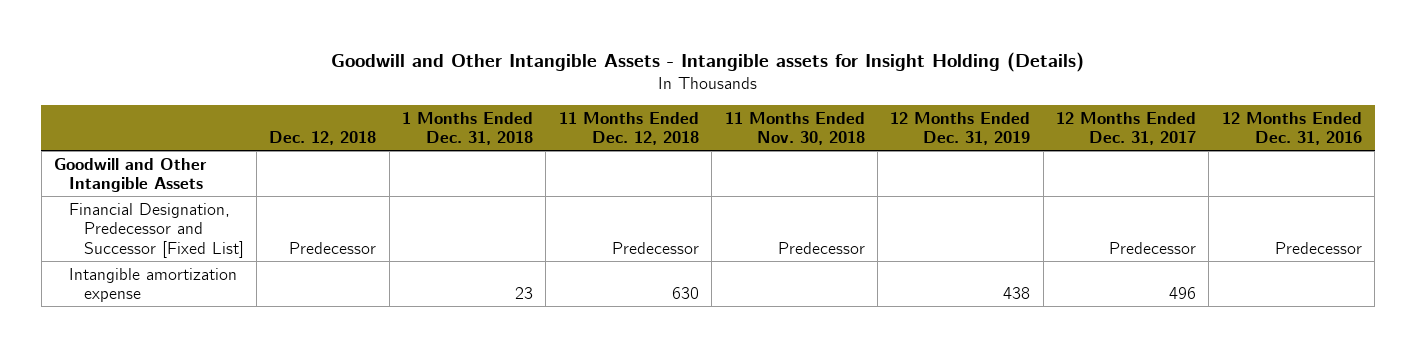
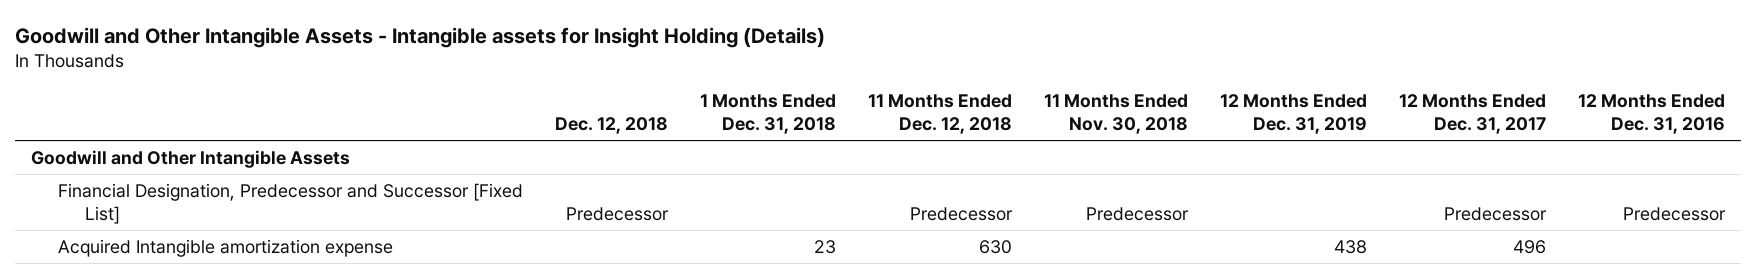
[68,267,237,303] Intangible amortization expense -> [58,238,394,257] Acquired Intangible amortization expense

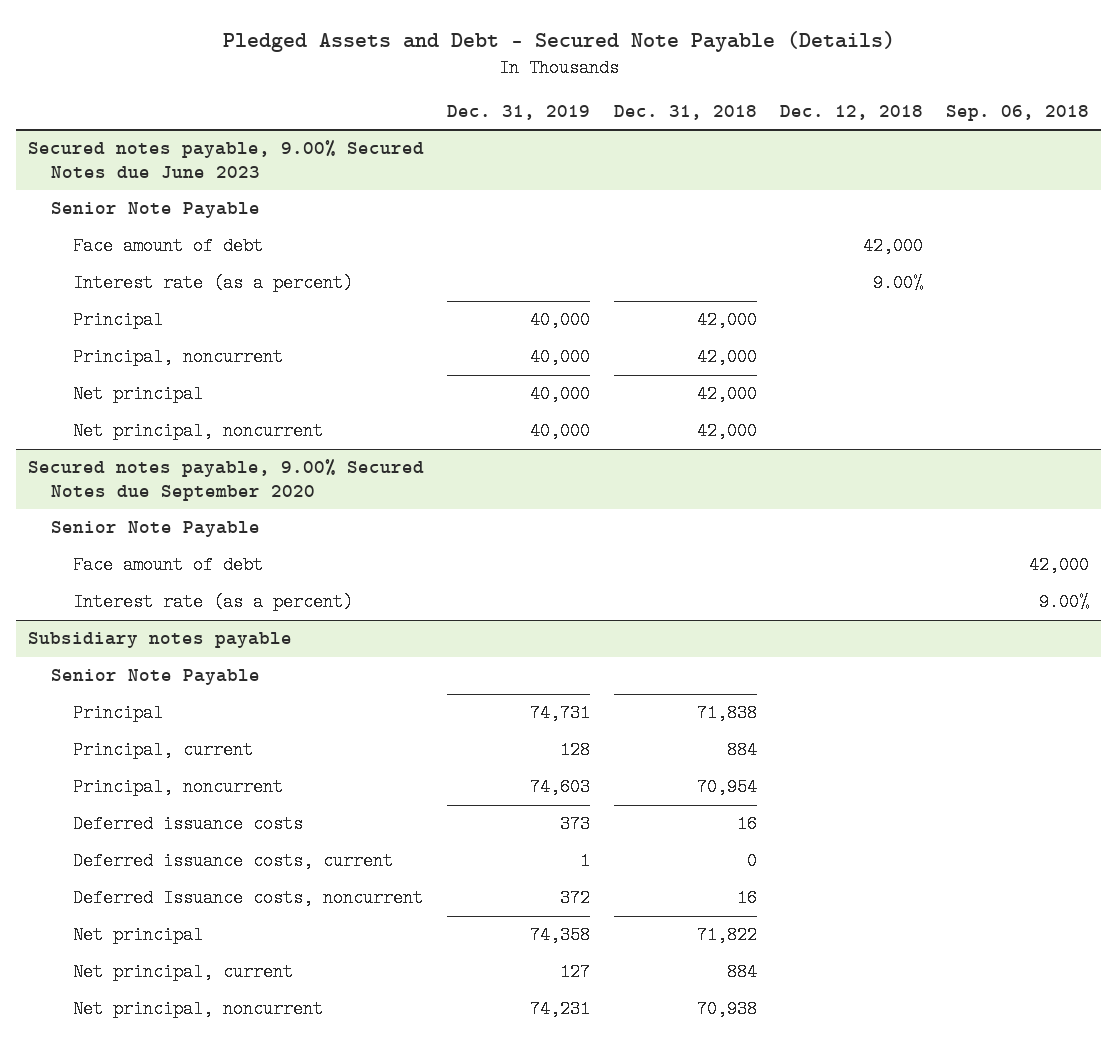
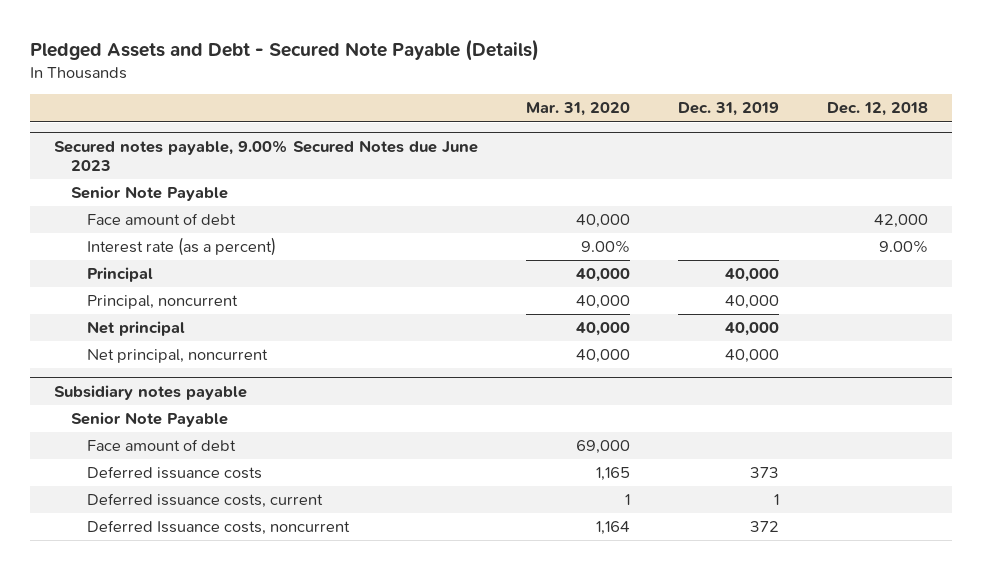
[613,104,757,120] Dec. 31, 2018 -> none
[946,104,1090,121] Sep. 06, 2018 -> none
none -> [526,102,631,117] Mar. 31, 2020
[28,459,425,501] Secured notes payable, 9.00% Secured Notes due September 2020 -> none
[50,521,260,538] Senior Note Payable -> none
[73,556,264,575] Face amount of debt -> none
[73,593,354,612] Interest rate (as a percent) -> none
[73,704,164,723] Principal -> none
[73,741,254,760] Principal, current -> none
[73,778,284,797] Principal, noncurrent -> none
none -> [87,439,237,452] Face amount of debt
[73,926,204,945] Net principal -> none
[73,963,294,982] Net principal, current -> none
[73,1000,324,1019] Net principal, noncurrent -> none

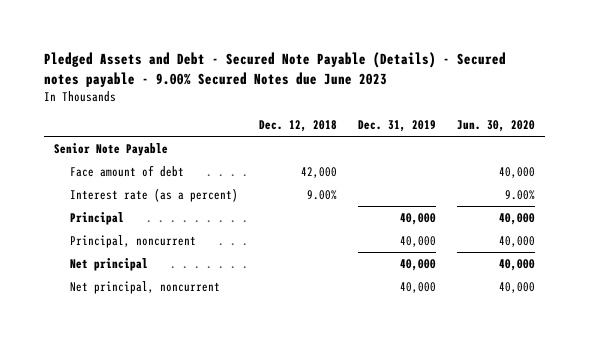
[30,38,540,61] Pledged Assets and Debt - Secured Note Payable (Details) -> [44,51,507,87] Pledged Assets and Debt - Secured Note Payable (Details) - Secured notes payable - 9.00% Secured Notes due June 2023
[526,102,631,117] Mar. 31, 2020 -> none
none -> [456,120,535,133] Jun. 30, 2020
[54,139,479,172] Secured notes payable, 9.00% Secured Notes due June 2023 -> none
[54,384,248,400] Subsidiary notes payable -> none
[70,412,228,428] Senior Note Payable -> none
[87,439,237,452] Face amount of debt -> none
[87,466,263,480] Deferred issuance costs -> none
[87,493,324,509] Deferred issuance costs, current -> none
[87,520,351,536] Deferred Issuance costs, noncurrent -> none

